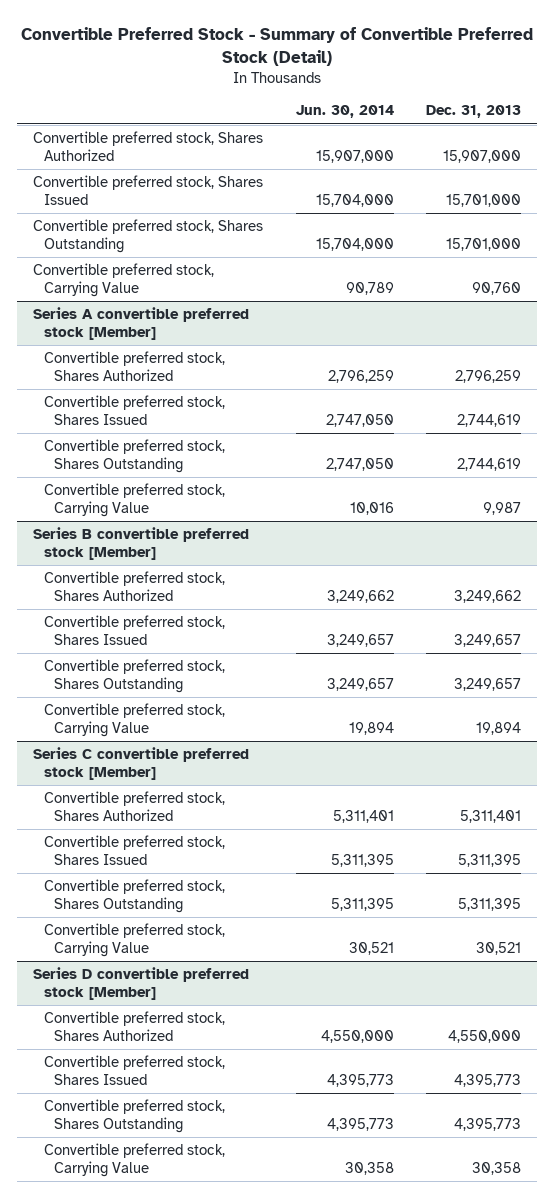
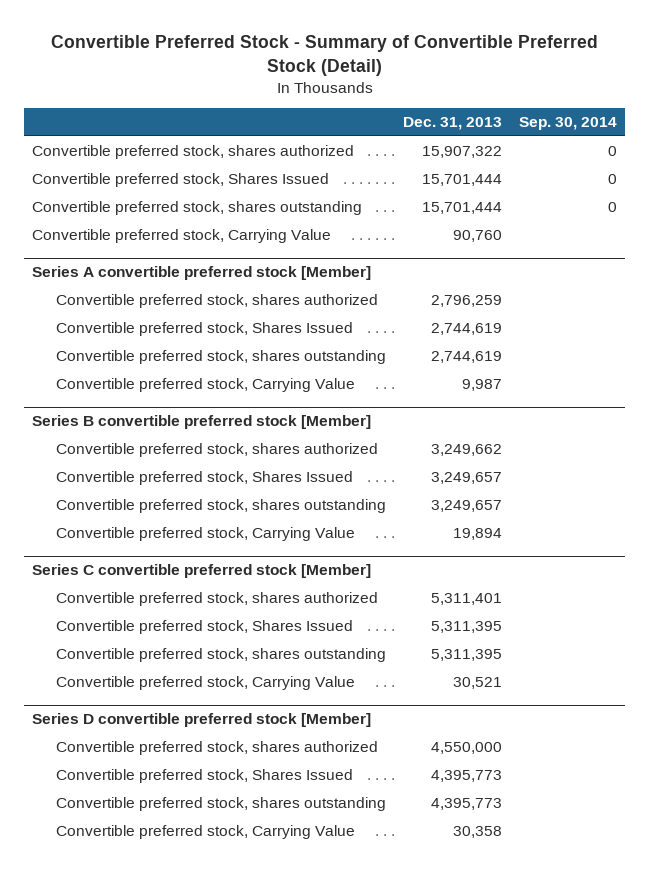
[295,105,394,119] Jun. 30, 2014 -> none
none -> [518,117,617,131] Sep. 30, 2014
[33,131,264,161] Convertible preferred stock, Shares Authorized -> [32,145,355,160] Convertible preferred stock, shares authorized
[443,149,522,163] 15,907,000 -> [422,146,503,159] 15,907,322
[446,193,522,207] 15,701,000 -> [422,174,503,187] 15,701,444
[33,219,264,253] Convertible preferred stock, Shares Outstanding -> [32,201,363,216] Convertible preferred stock, shares outstanding
[446,237,522,251] 15,701,000 -> [422,202,503,215] 15,701,444
[43,351,225,381] Convertible preferred stock, Shares Authorized -> [56,294,379,309] Convertible preferred stock, shares authorized
[43,439,225,473] Convertible preferred stock, Shares Outstanding -> [56,350,387,365] Convertible preferred stock, shares outstanding
[43,571,225,601] Convertible preferred stock, Shares Authorized -> [56,443,379,458] Convertible preferred stock, shares authorized
[43,659,225,693] Convertible preferred stock, Shares Outstanding -> [56,499,387,514] Convertible preferred stock, shares outstanding
[43,791,225,821] Convertible preferred stock, Shares Authorized -> [56,592,379,607] Convertible preferred stock, shares authorized
[43,879,225,913] Convertible preferred stock, Shares Outstanding -> [56,648,387,663] Convertible preferred stock, shares outstanding
[43,1011,225,1041] Convertible preferred stock, Shares Authorized -> [56,741,379,756] Convertible preferred stock, shares authorized
[43,1099,225,1133] Convertible preferred stock, Shares Outstanding -> [56,797,387,812] Convertible preferred stock, shares outstanding

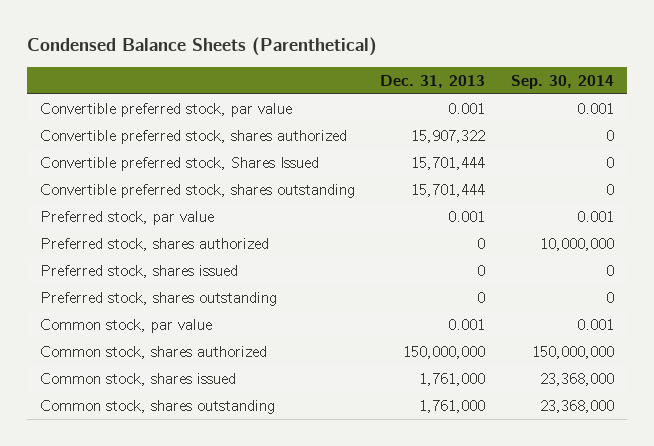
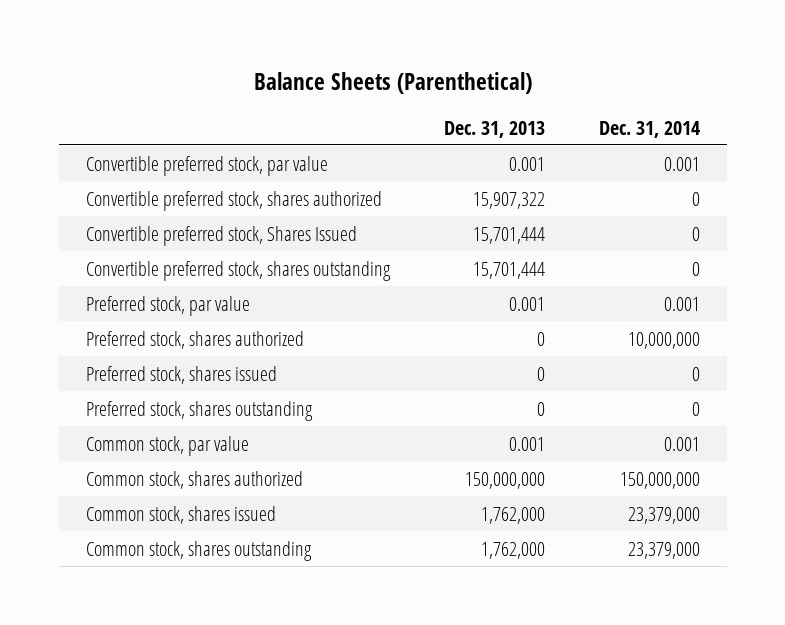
[26,36,377,56] Condensed Balance Sheets (Parenthetical) -> [253,72,532,95] Balance Sheets (Parenthetical)
[510,74,614,89] Sep. 30, 2014 -> none
none -> [598,120,700,138] Dec. 31, 2014
[419,373,486,387] 1,761,000 -> [480,506,545,524] 1,762,000
[419,400,486,414] 1,761,000 -> [480,541,545,559] 1,762,000

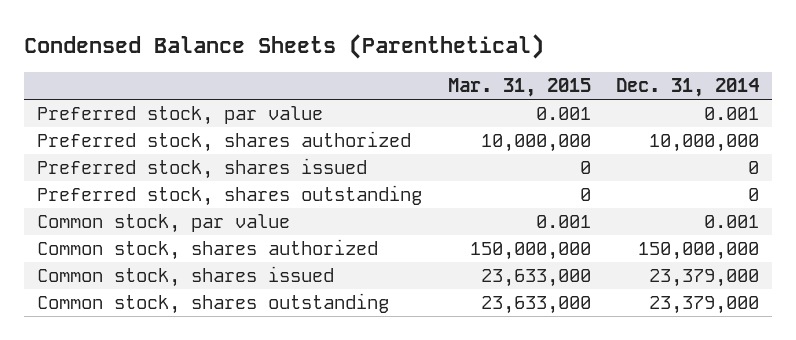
[253,72,532,95] Balance Sheets (Parenthetical) -> [24,34,545,60] Condensed Balance Sheets (Parenthetical)
[443,120,545,138] Dec. 31, 2013 -> none
none -> [447,78,591,98] Mar. 31, 2015
[85,155,328,176] Convertible preferred stock, par value -> none
[85,190,382,211] Convertible preferred stock, shares authorized -> none
[85,225,357,246] Convertible preferred stock, Shares Issued -> none
[85,260,391,281] Convertible preferred stock, shares outstanding -> none

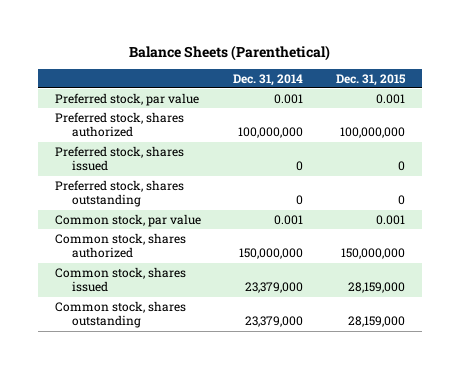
[24,34,545,60] Condensed Balance Sheets (Parenthetical) -> [128,44,330,61] Balance Sheets (Parenthetical)
[447,78,591,98] Mar. 31, 2015 -> none
none -> [336,73,407,86] Dec. 31, 2015
[649,134,760,153] 10,000,000 -> [238,127,304,139] 100,000,000

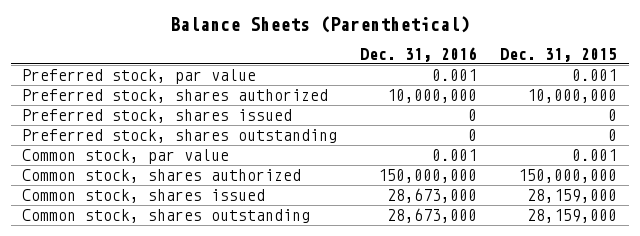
[233,73,304,86] Dec. 31, 2014 -> none
none -> [360,47,478,63] Dec. 31, 2016
[340,127,406,139] 100,000,000 -> [527,88,618,103] 10,000,000

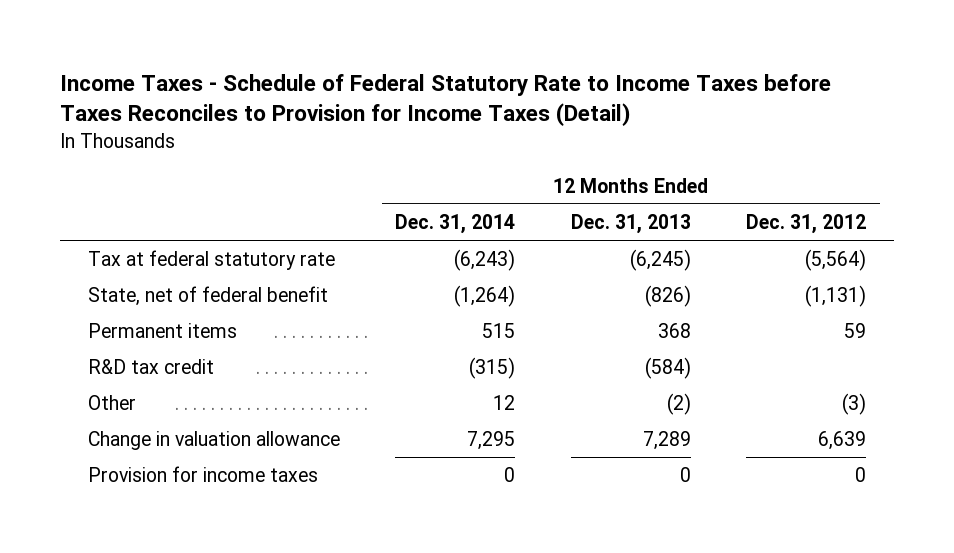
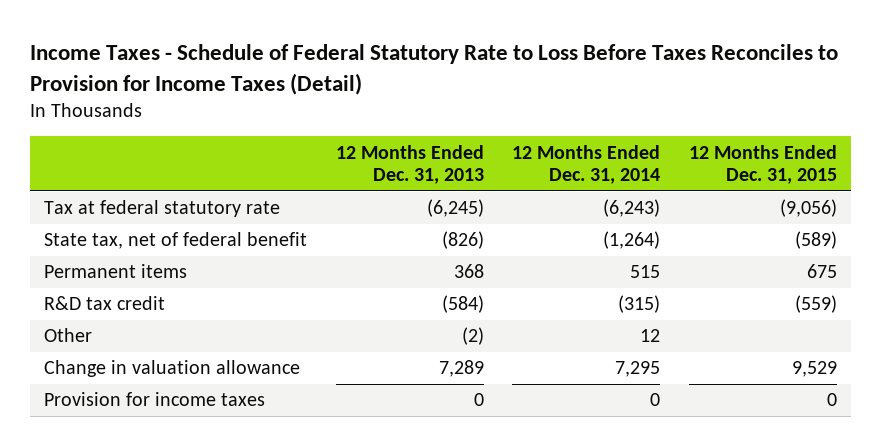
[60,73,832,127] Income Taxes - Schedule of Federal Statutory Rate to Income Taxes before Taxes Reconciles to Provision for Income Taxes (Detail) -> [29,44,838,95] Income Taxes - Schedule of Federal Statutory Rate to Loss Before Taxes Reconciles to Provision for Income Taxes (Detail)
[746,213,867,234] Dec. 31, 2012 -> none
none -> [688,144,837,185] 12 Months Ended Dec. 31, 2015
[88,286,329,307] State, net of federal benefit -> [44,232,308,250] State tax, net of federal benefit

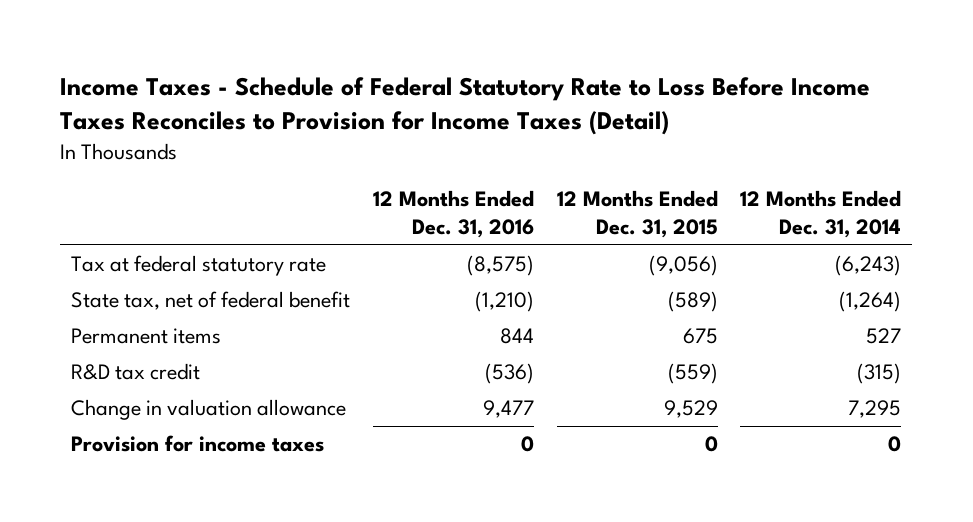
[29,44,838,95] Income Taxes - Schedule of Federal Statutory Rate to Loss Before Taxes Reconciles to Provision for Income Taxes (Detail) -> [60,76,871,135] Income Taxes - Schedule of Federal Statutory Rate to Loss Before Income Taxes Reconciles to Provision for Income Taxes (Detail)
[335,144,484,185] 12 Months Ended Dec. 31, 2013 -> none
none -> [373,189,535,239] 12 Months Ended Dec. 31, 2016
[630,265,661,279] 515 -> [866,328,902,345] 527
[44,328,93,343] Other -> none

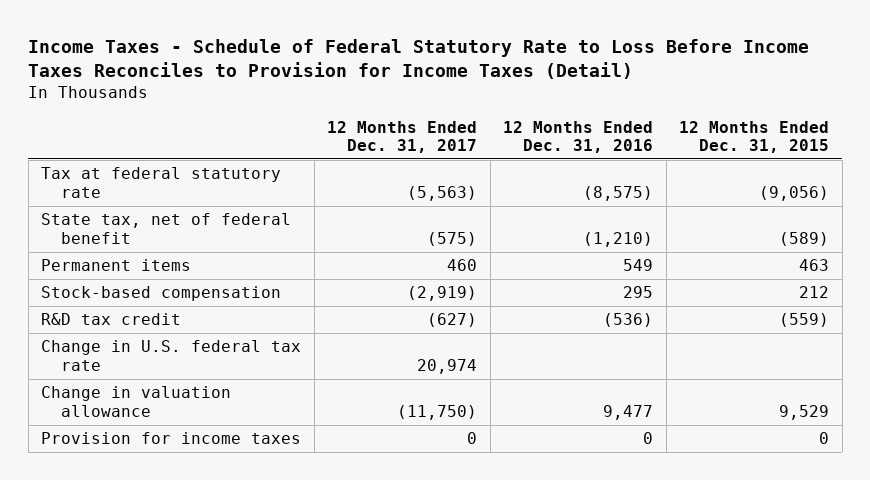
[740,189,902,239] 12 Months Ended Dec. 31, 2014 -> none
none -> [327,120,478,153] 12 Months Ended Dec. 31, 2017
[500,328,535,345] 844 -> [623,259,654,272] 549
[682,328,718,345] 675 -> [799,259,830,272] 463
none -> [41,286,282,302] Stock-based compensation
none -> [41,340,302,371] Change in U.S. federal tax rate

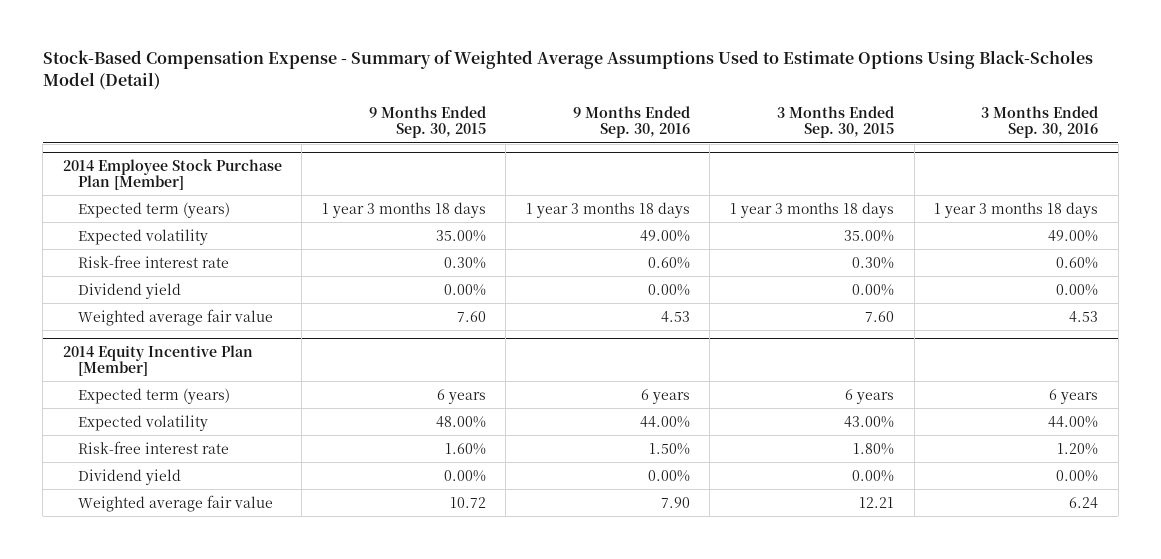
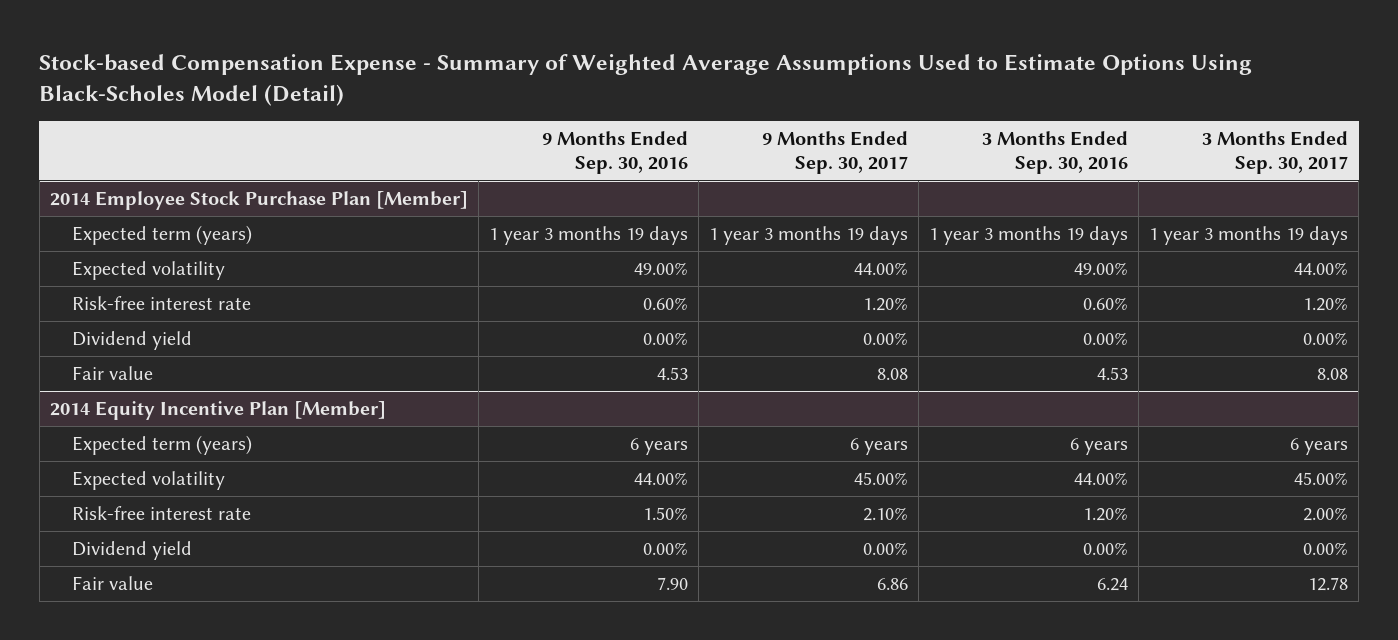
[42,50,1093,90] Stock-Based Compensation Expense - Summary of Weighted Average Assumptions Used to Estimate Options Using Black-Scholes Model (Detail) -> [39,54,1253,107] Stock-based Compensation Expense - Summary of Weighted Average Assumptions Used to Estimate Options Using Black-Scholes Model (Detail)
[368,105,486,139] 9 Months Ended Sep. 30, 2015 -> none
[776,105,894,139] 3 Months Ended Sep. 30, 2015 -> none
none -> [762,131,909,174] 9 Months Ended Sep. 30, 2017
none -> [1202,131,1349,174] 3 Months Ended Sep. 30, 2017
[525,201,690,218] 1 year 3 months 18 days -> [488,226,688,246] 1 year 3 months 19 days
[934,201,1099,218] 1 year 3 months 18 days -> [929,226,1129,246] 1 year 3 months 19 days
[77,308,273,326] Weighted average fair value -> [72,366,154,381] Fair value
[77,494,273,512] Weighted average fair value -> [72,576,154,591] Fair value

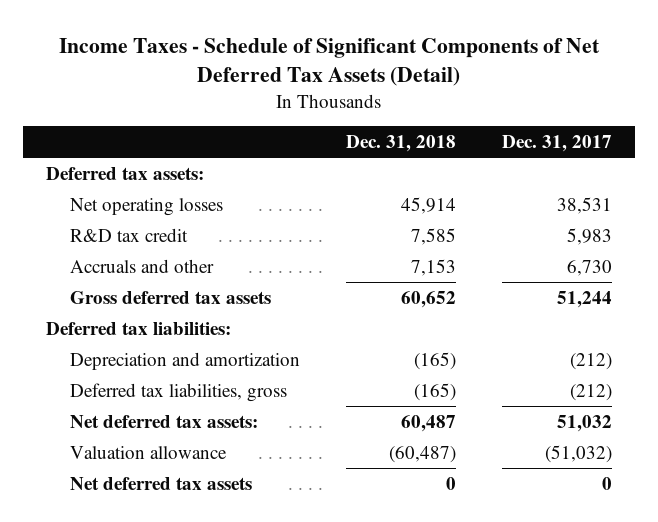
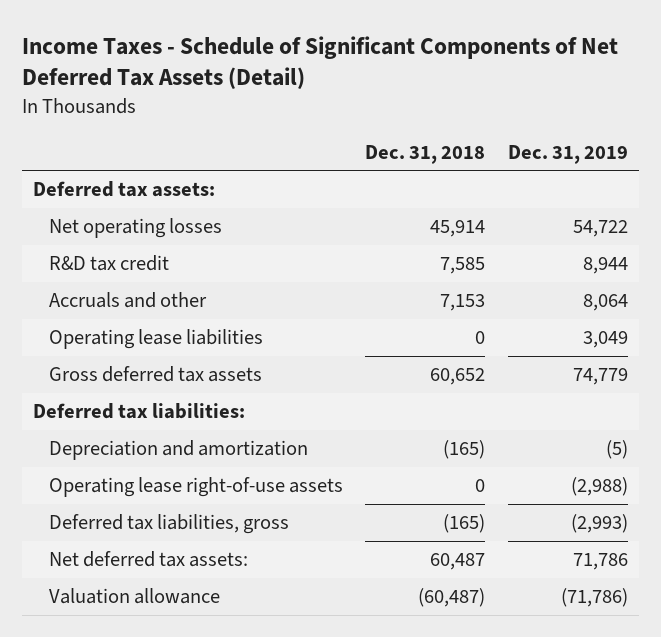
[501,135,612,153] Dec. 31, 2017 -> none
none -> [507,144,628,164] Dec. 31, 2019
none -> [48,329,263,350] Operating lease liabilities
none -> [48,477,343,498] Operating lease right-of-use assets
[70,476,253,490] Net deferred tax assets -> none

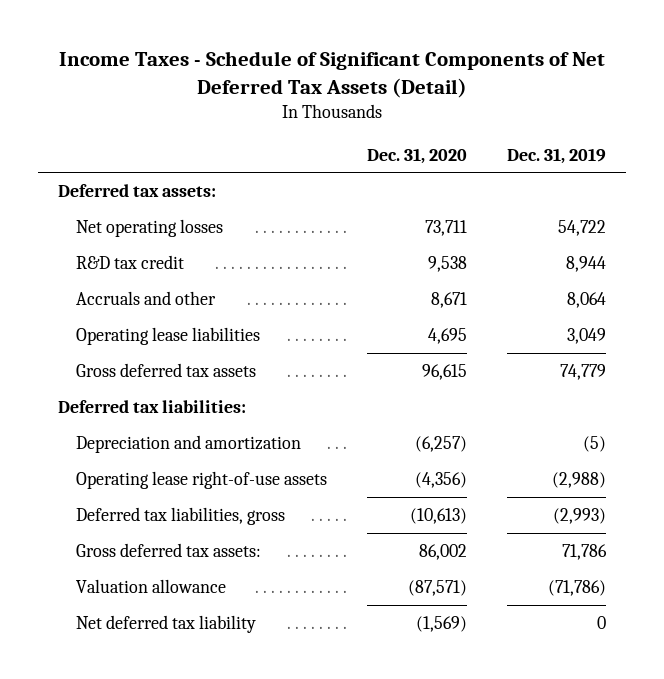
[365,144,486,164] Dec. 31, 2018 -> none
none -> [366,147,467,164] Dec. 31, 2020
[48,551,248,568] Net deferred tax assets: -> [75,543,261,558] Gross deferred tax assets:
none -> [75,615,256,634] Net deferred tax liability

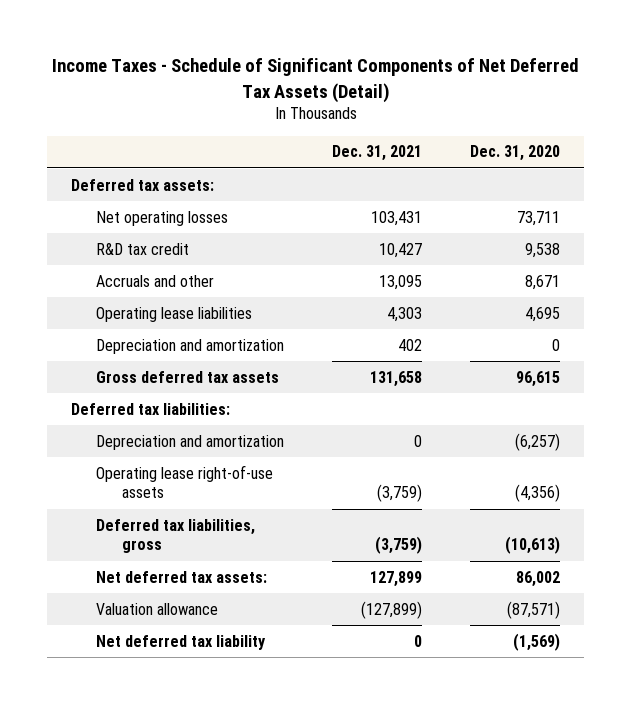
[506,147,606,164] Dec. 31, 2019 -> none
none -> [332,145,423,162] Dec. 31, 2021
none -> [96,338,285,354] Depreciation and amortization
[75,543,261,558] Gross deferred tax assets: -> [96,570,268,583] Net deferred tax assets:

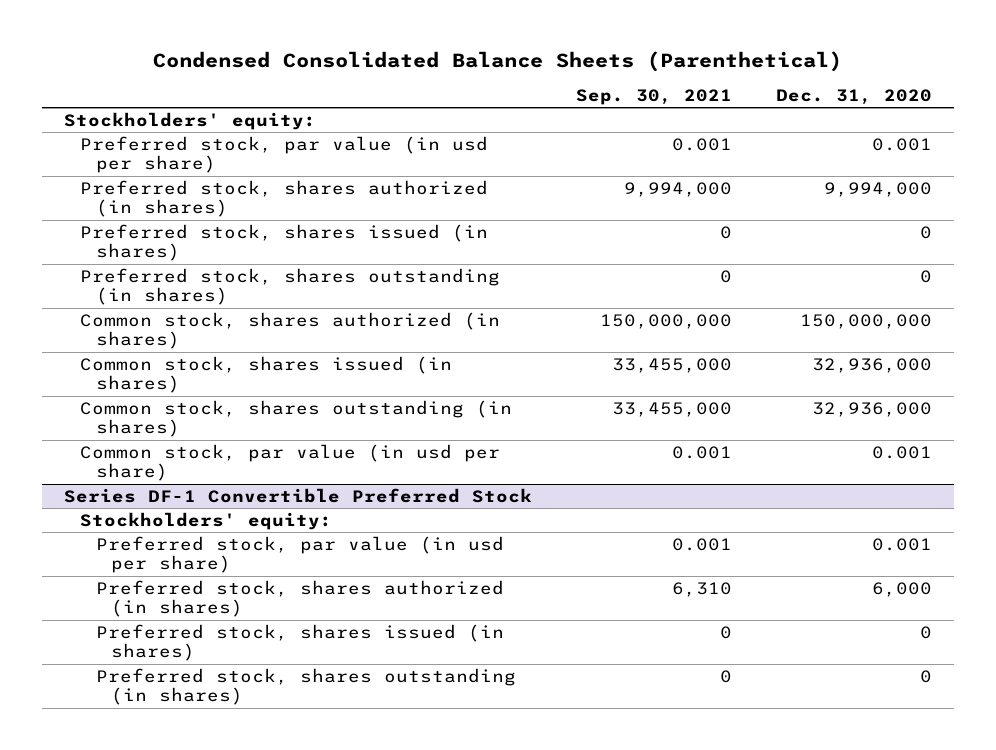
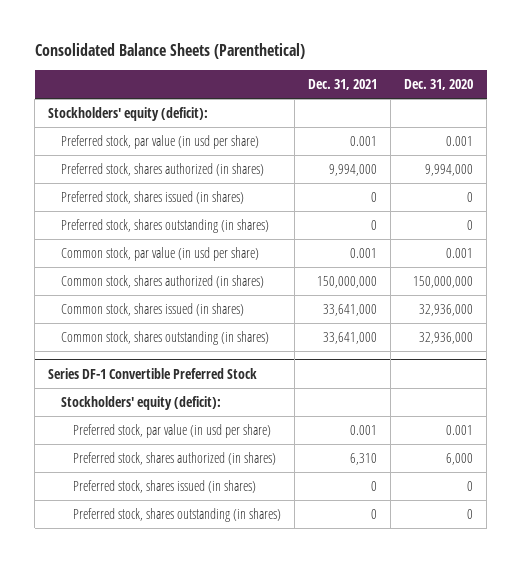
[152,50,842,72] Condensed Consolidated Balance Sheets (Parenthetical) -> [34,43,305,60] Consolidated Balance Sheets (Parenthetical)
[575,89,732,106] Sep. 30, 2021 -> none
none -> [308,78,378,90] Dec. 31, 2021
[63,111,316,130] Stockholders' equity: -> [48,106,209,121] Stockholders' equity (deficit):
[79,443,500,482] Common stock, par value (in usd per share) -> [60,246,259,261] Common stock, par value (in usd per share)
[79,511,332,530] Stockholders' equity: -> [60,395,221,410] Stockholders' equity (deficit):

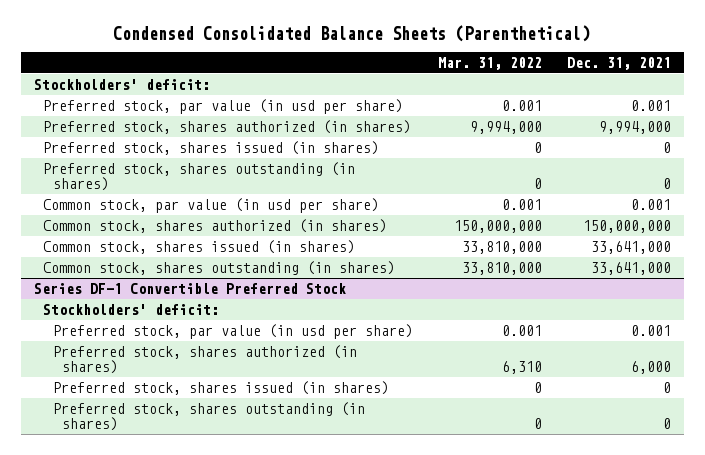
[34,43,305,60] Consolidated Balance Sheets (Parenthetical) -> [113,24,591,42] Condensed Consolidated Balance Sheets (Parenthetical)
[404,78,474,90] Dec. 31, 2020 -> none
none -> [437,57,542,71] Mar. 31, 2022
[48,106,209,121] Stockholders' equity (deficit): -> [33,78,210,90] Stockholders' deficit:
[60,395,221,410] Stockholders' equity (deficit): -> [43,303,220,315] Stockholders' deficit:
[350,452,378,465] 6,310 -> [631,361,672,375] 6,000

